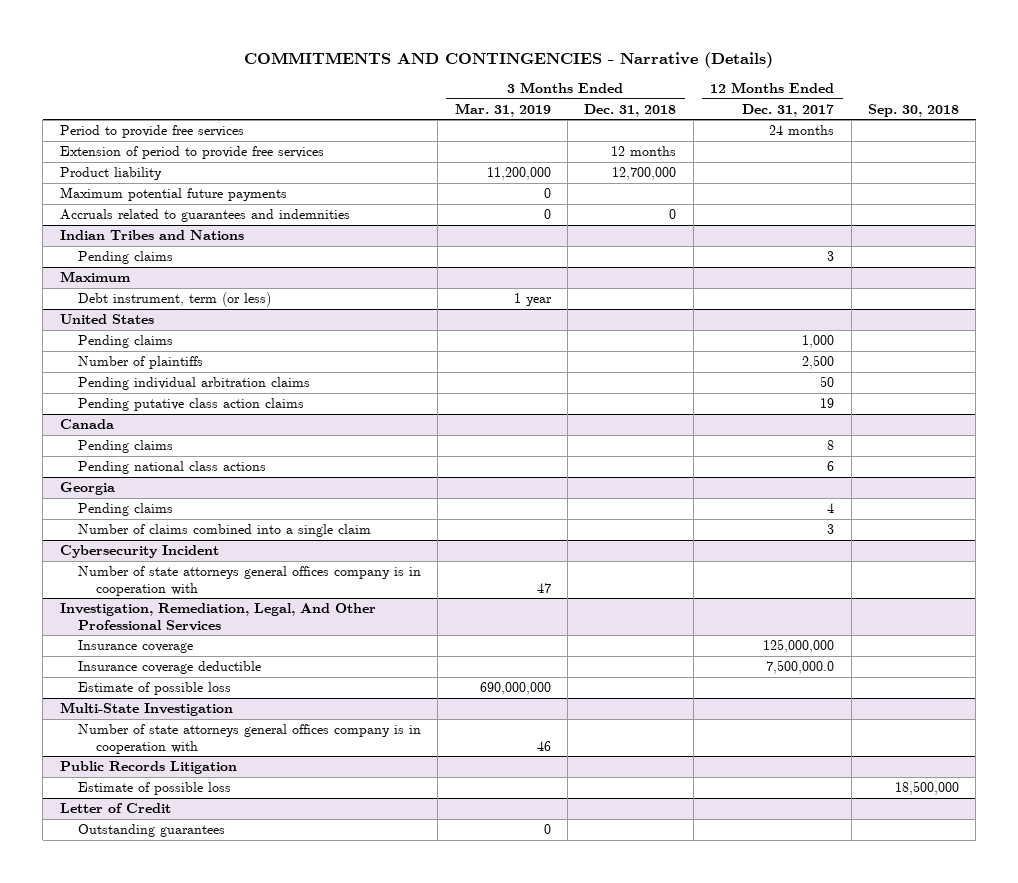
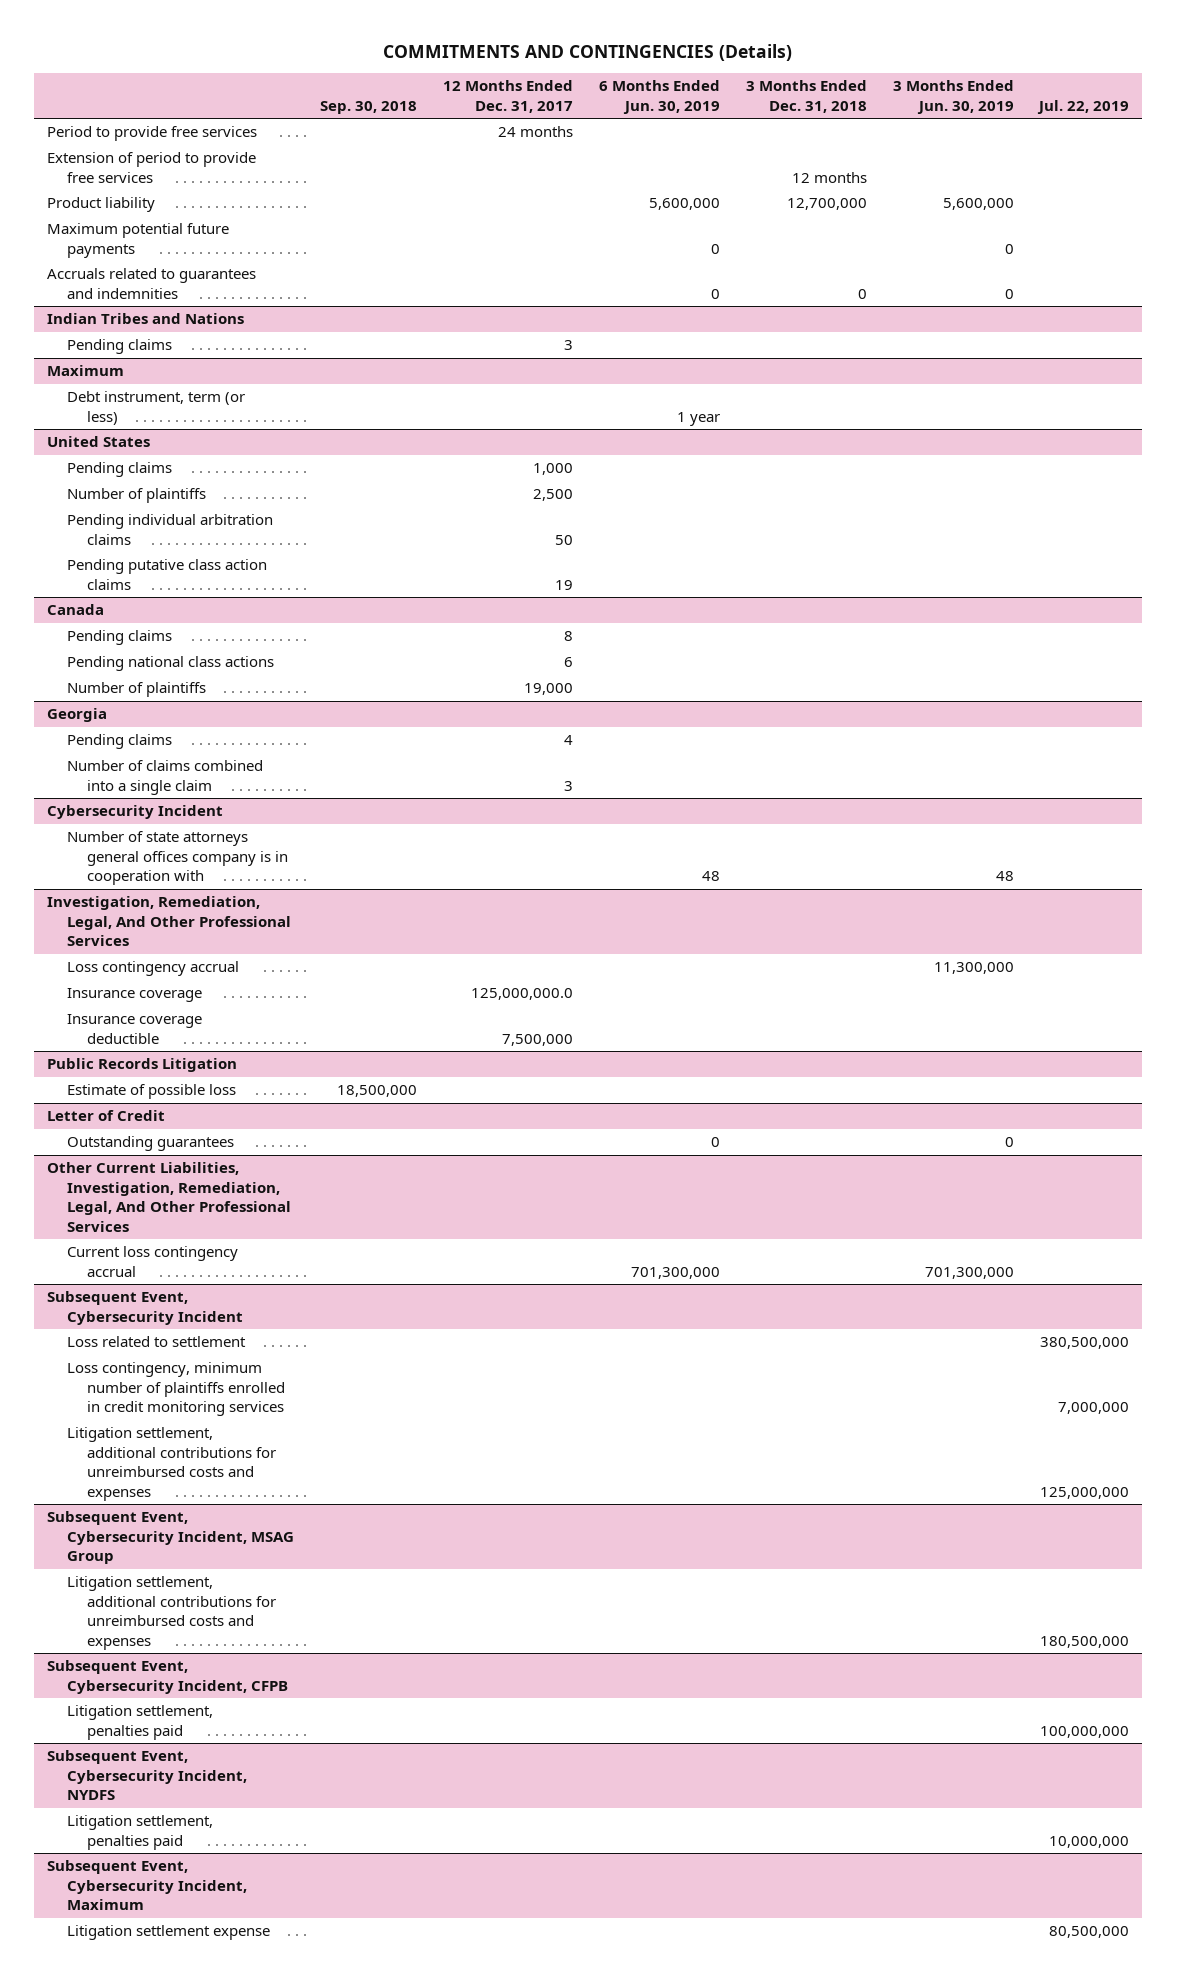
[244,52,774,69] COMMITMENTS AND CONTINGENCIES - Narrative (Details) -> [383,43,793,61] COMMITMENTS AND CONTINGENCIES (Details)
[454,102,551,117] Mar. 31, 2019 -> none
none -> [598,80,720,114] 6 Months Ended Jun. 30, 2019
none -> [892,80,1014,114] 3 Months Ended Jun. 30, 2019
none -> [1037,99,1130,114] Jul. 22, 2019
none -> [67,682,207,698] Number of plaintiffs
[77,682,231,696] Estimate of possible loss -> none
[59,702,233,717] Multi-State Investigation -> none
[77,724,421,754] Number of state attorneys general offices company is in cooperation with -> none
none -> [67,961,240,977] Loss contingency accrual
[763,639,835,654] 125,000,000 -> [470,988,573,1001] 125,000,000.0
[766,660,835,675] 7,500,000.0 -> [501,1033,573,1046] 7,500,000
none -> [47,1162,292,1232] Other Current Liabilities, Investigation, Remediation, Legal, And Other Professional Services
none -> [67,1246,239,1277] Current loss contingency accrual
none -> [47,1291,244,1325] Subsequent Event, Cybersecurity Incident
none -> [67,1336,247,1348] Loss related to settlement
none -> [67,1362,286,1417] Loss contingency, minimum number of plaintiffs enrolled in credit monitoring services
none -> [67,1427,277,1501] Litigation settlement, additional contributions for unreimbursed costs and expenses
none -> [47,1511,295,1565] Subsequent Event, Cybersecurity Incident, MSAG Group
none -> [67,1576,277,1650] Litigation settlement, additional contributions for unreimbursed costs and expenses
none -> [47,1660,289,1694] Subsequent Event, Cybersecurity Incident, CFPB
none -> [67,1705,214,1740] Litigation settlement, penalties paid
none -> [47,1750,248,1801] Subsequent Event, Cybersecurity Incident, NYDFS
none -> [67,1815,214,1850] Litigation settlement, penalties paid
none -> [47,1860,248,1911] Subsequent Event, Cybersecurity Incident, Maximum
none -> [67,1925,271,1941] Litigation settlement expense

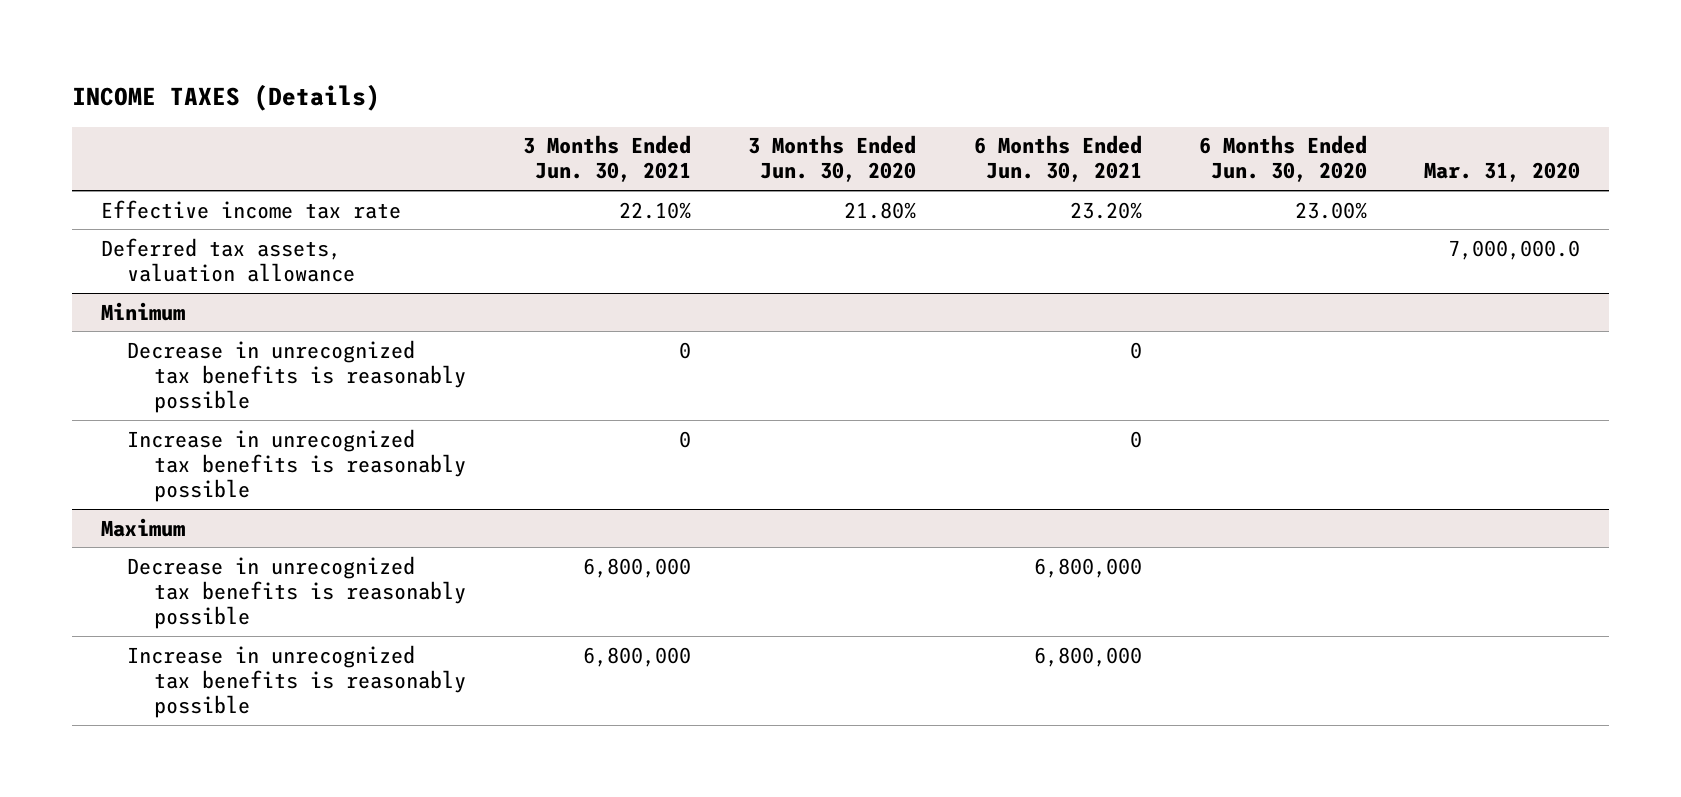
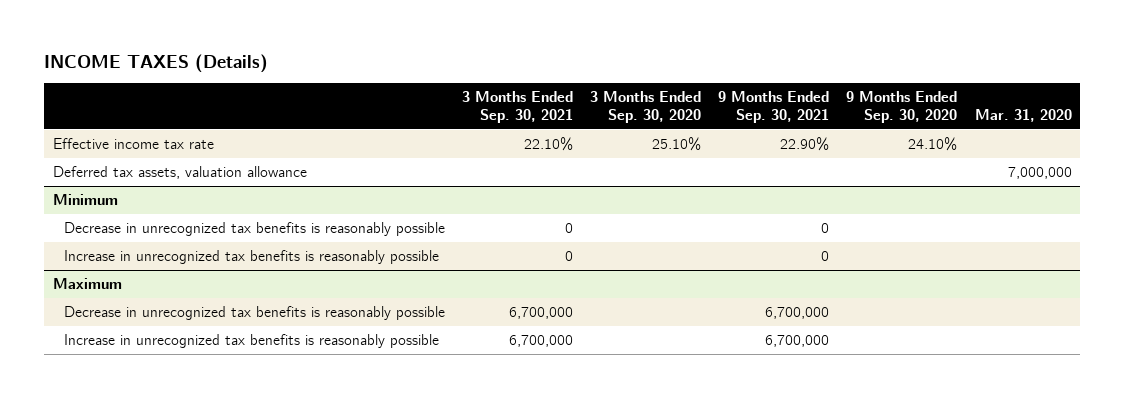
[522,135,691,183] 3 Months Ended Jun. 30, 2021 -> none
[748,135,917,183] 3 Months Ended Jun. 30, 2020 -> none
[973,135,1142,183] 6 Months Ended Jun. 30, 2021 -> none
[1198,135,1367,183] 6 Months Ended Jun. 30, 2020 -> none
none -> [462,91,574,123] 3 Months Ended Sep. 30, 2021
none -> [590,91,702,123] 3 Months Ended Sep. 30, 2020
none -> [718,91,830,123] 9 Months Ended Sep. 30, 2021
none -> [846,91,958,123] 9 Months Ended Sep. 30, 2020
[1448,239,1581,260] 7,000,000.0 -> [1007,167,1072,180] 7,000,000

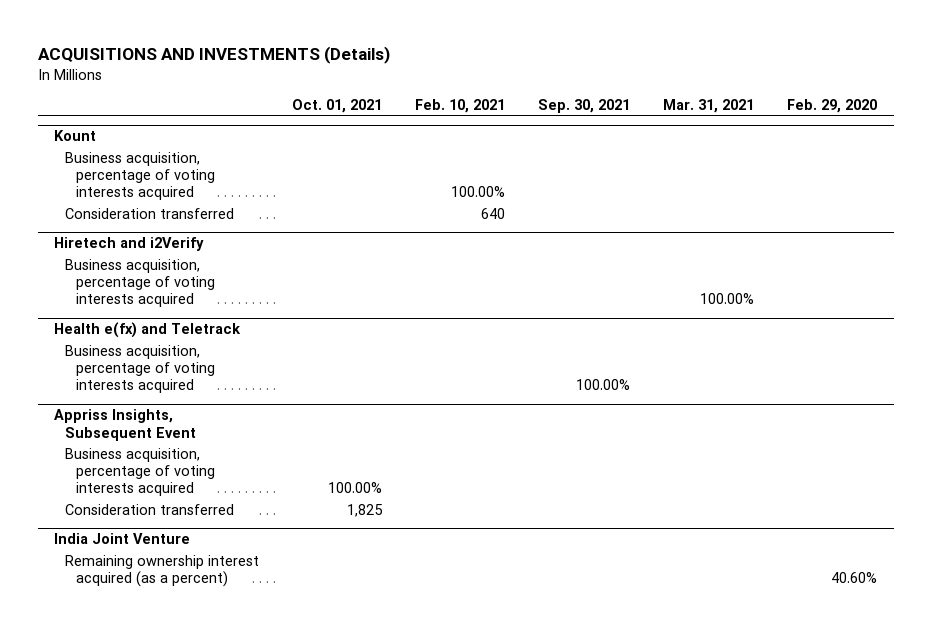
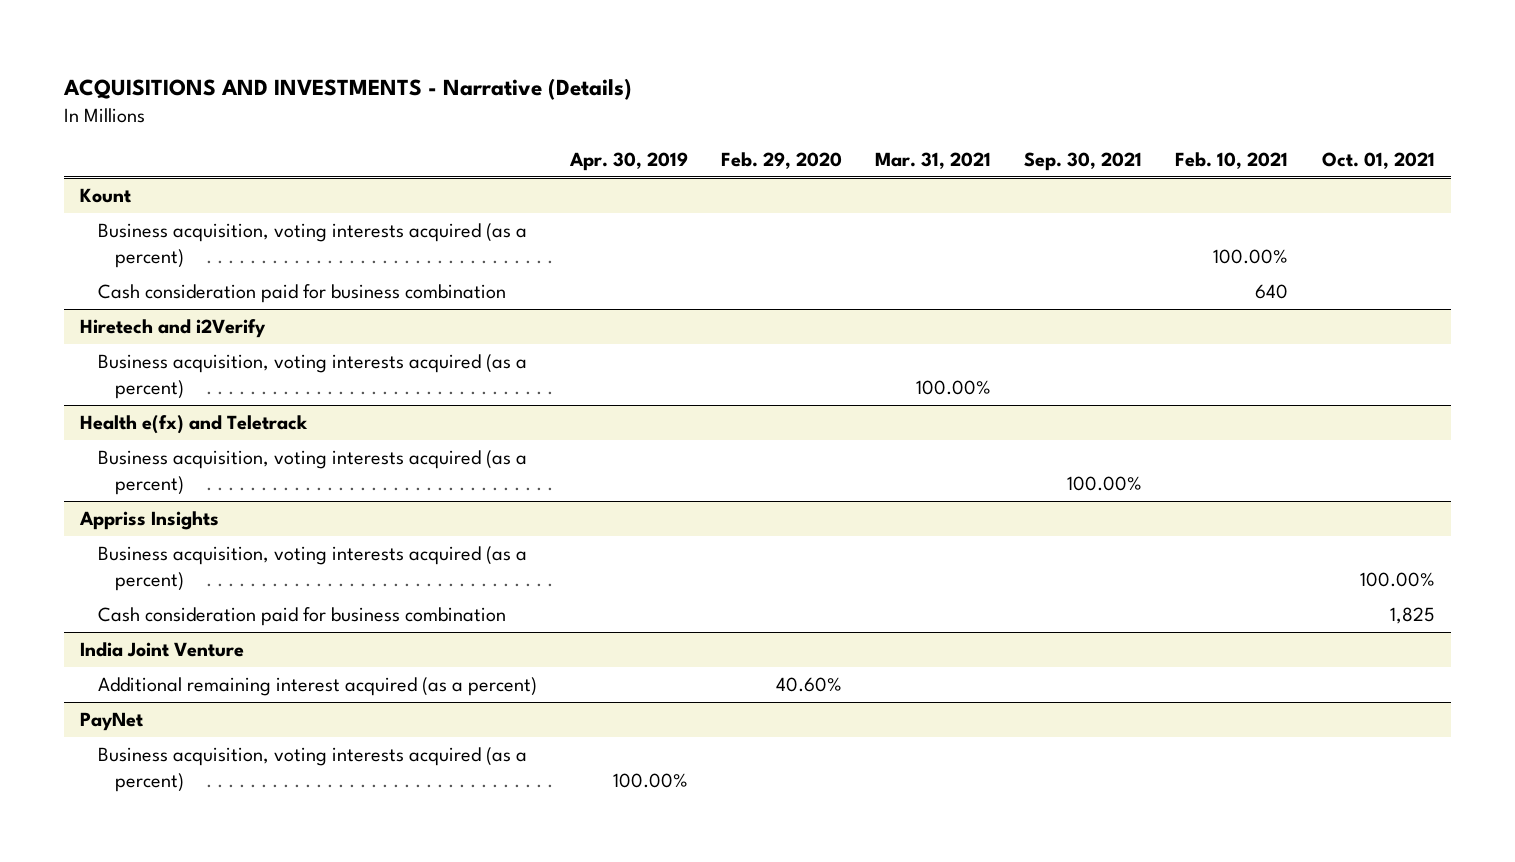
[37,46,390,65] ACQUISITIONS AND INVESTMENTS (Details) -> [62,77,632,100] ACQUISITIONS AND INVESTMENTS - Narrative (Details)
none -> [569,151,689,171] Apr. 30, 2019
[65,151,216,201] Business acquisition, percentage of voting interests acquired -> [97,223,527,269] Business acquisition, voting interests acquired (as a percent)
[65,207,235,219] Consideration transferred -> [97,284,506,304] Cash consideration paid for business combination
[65,258,216,308] Business acquisition, percentage of voting interests acquired -> [97,354,527,400] Business acquisition, voting interests acquired (as a percent)
[65,344,216,394] Business acquisition, percentage of voting interests acquired -> [97,450,527,496] Business acquisition, voting interests acquired (as a percent)
[54,409,197,441] Appriss Insights, Subsequent Event -> [79,511,220,531] Appriss Insights
[65,447,216,497] Business acquisition, percentage of voting interests acquired -> [97,546,527,592] Business acquisition, voting interests acquired (as a percent)
[65,503,235,515] Consideration transferred -> [97,607,506,627] Cash consideration paid for business combination
[65,554,260,588] Remaining ownership interest acquired (as a percent) -> [97,677,537,697] Additional remaining interest acquired (as a percent)
none -> [80,712,144,732] PayNet
none -> [97,747,527,793] Business acquisition, voting interests acquired (as a percent)

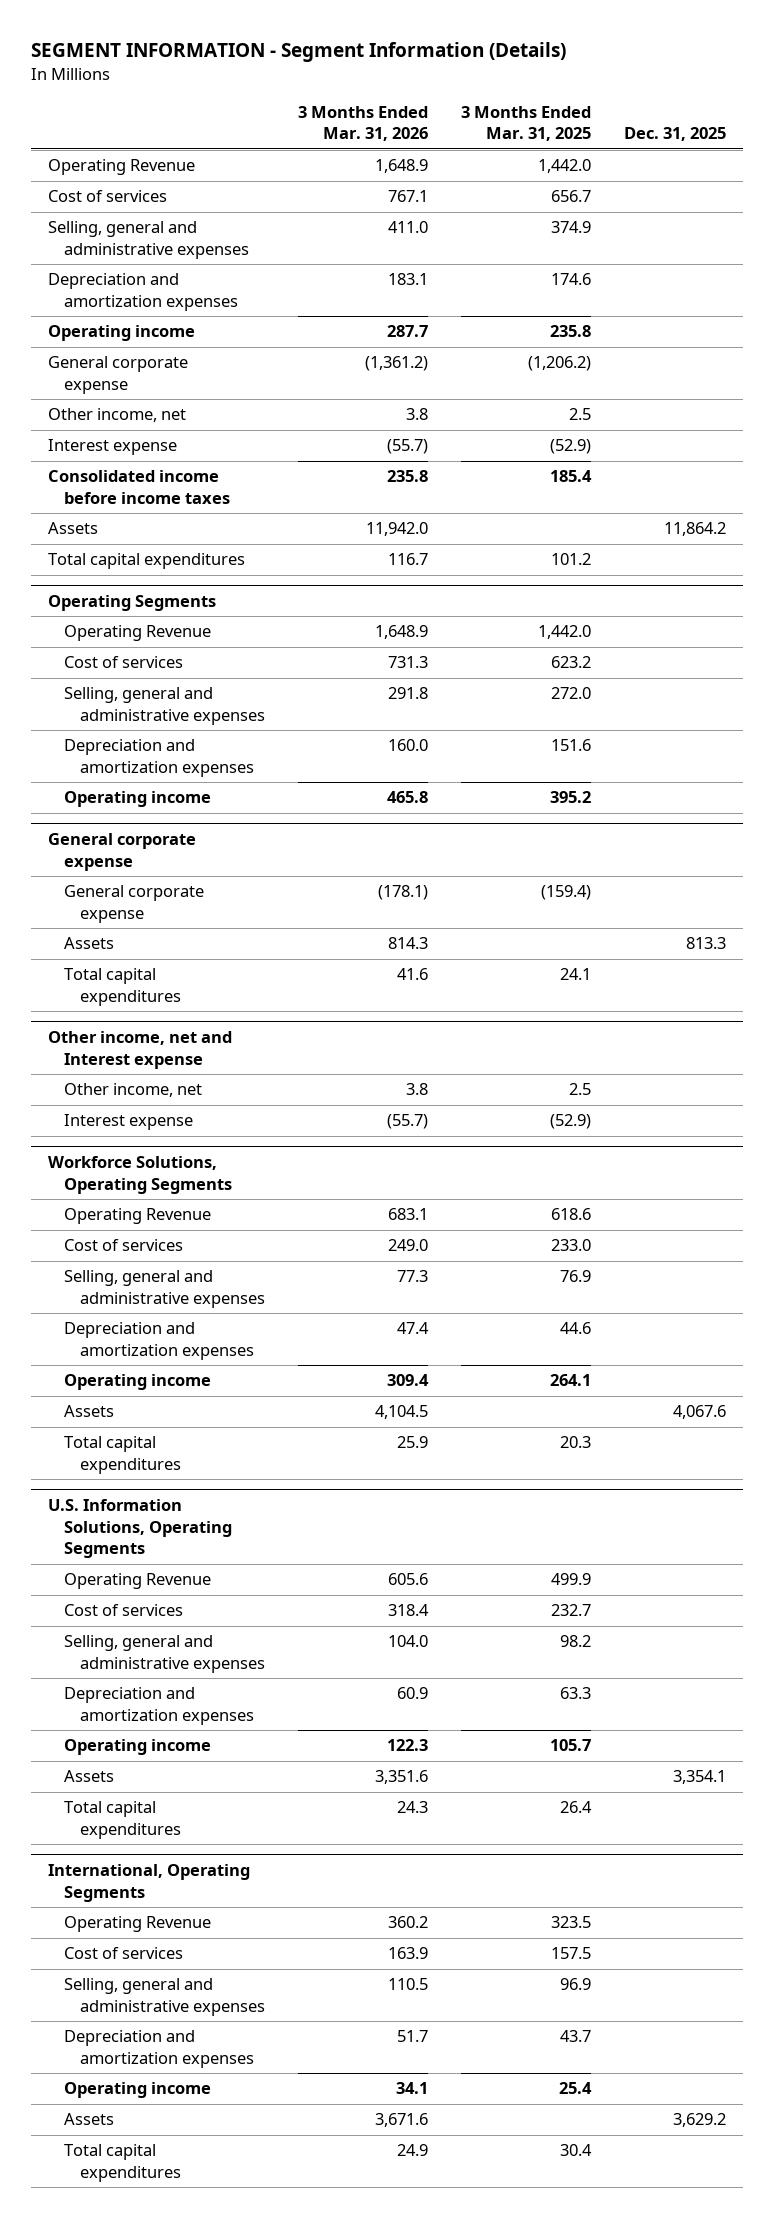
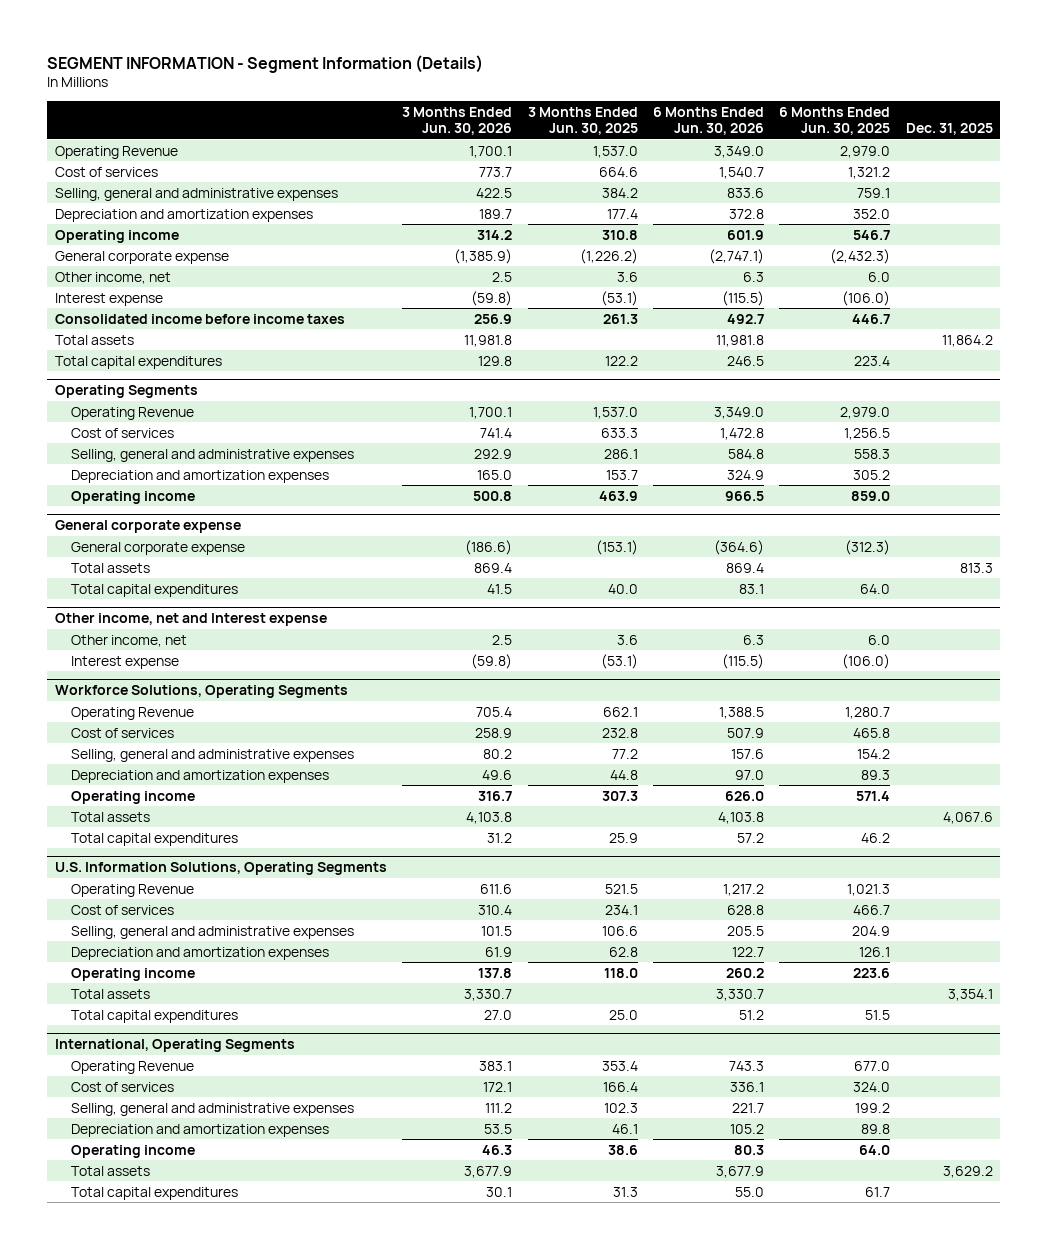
[297,105,428,142] 3 Months Ended Mar. 31, 2026 -> none
[460,105,591,142] 3 Months Ended Mar. 31, 2025 -> none
none -> [402,107,513,136] 3 Months Ended Jun. 30, 2026
none -> [527,107,638,136] 3 Months Ended Jun. 30, 2025
none -> [653,107,765,136] 6 Months Ended Jun. 30, 2026
none -> [779,107,891,136] 6 Months Ended Jun. 30, 2025
[48,522,99,535] Assets -> [54,334,134,345] Total assets
[63,937,114,950] Assets -> [71,562,151,573] Total assets
[63,1405,114,1418] Assets -> [71,811,151,822] Total assets
[63,1770,114,1783] Assets -> [71,988,151,999] Total assets
[63,2113,114,2126] Assets -> [71,1165,151,1176] Total assets

